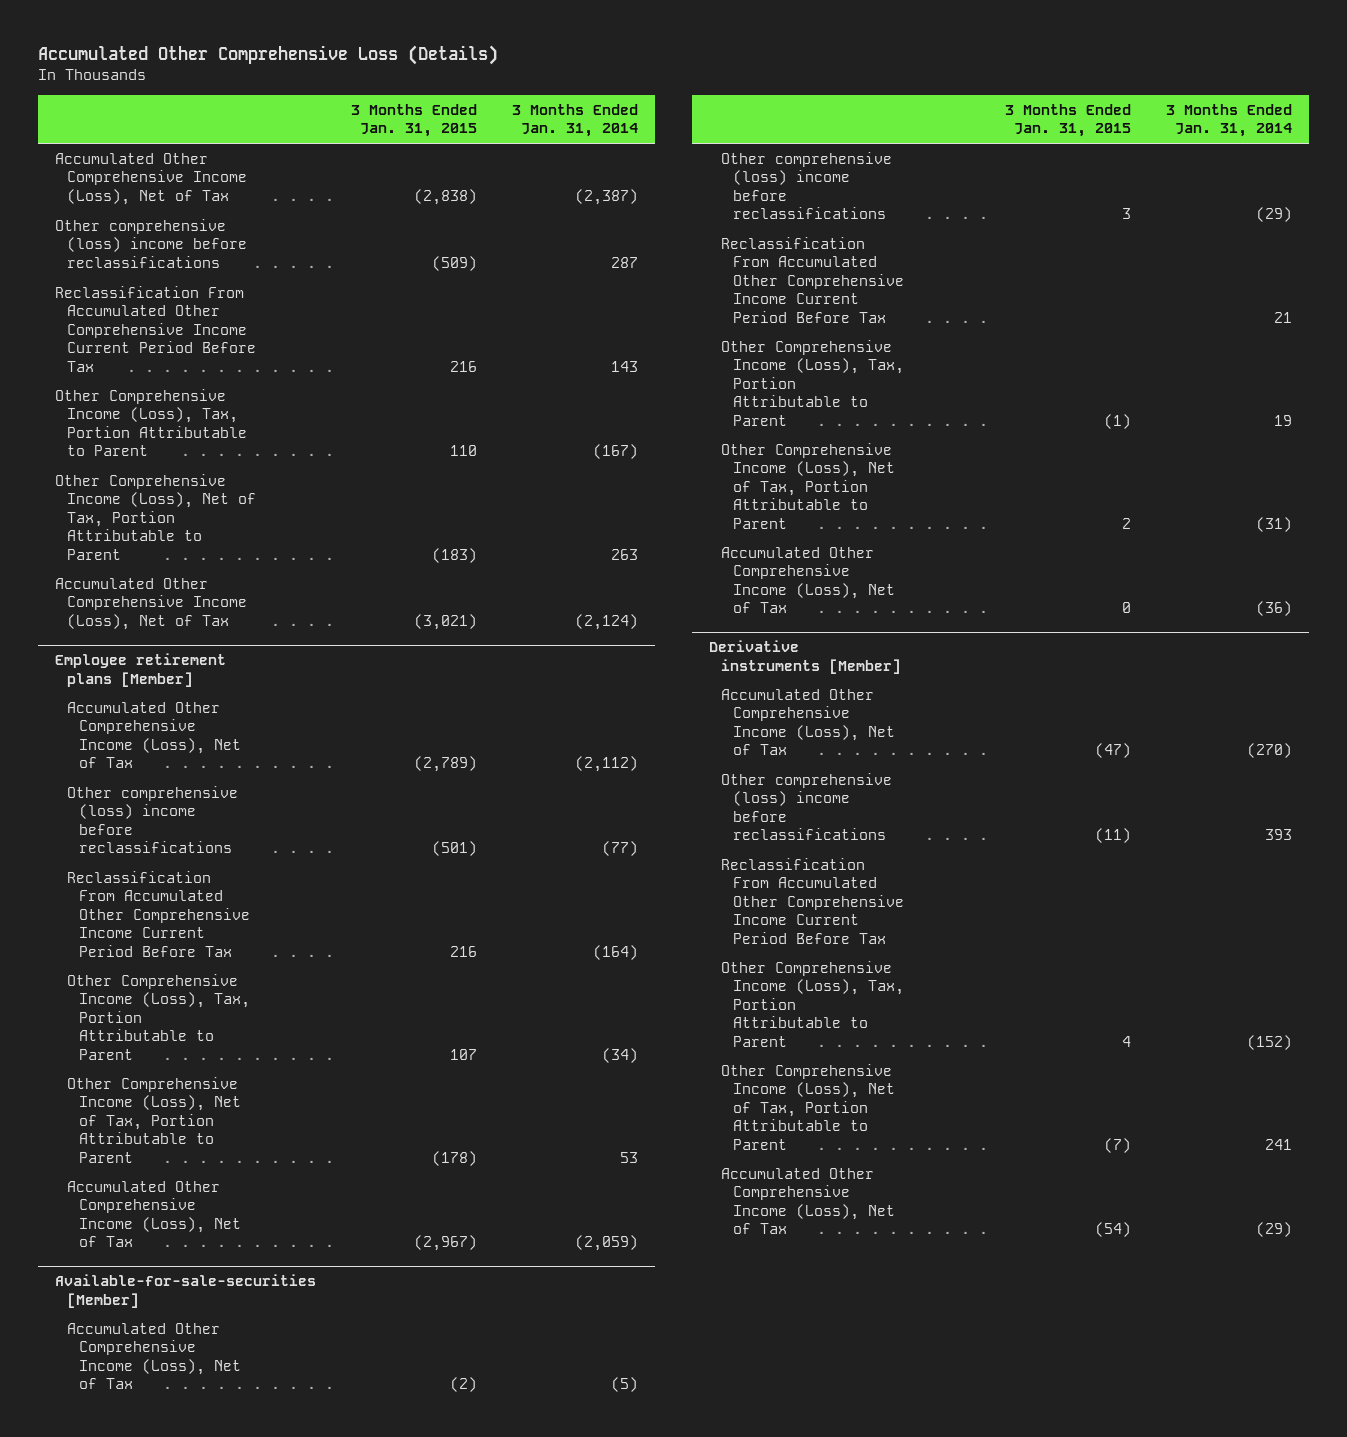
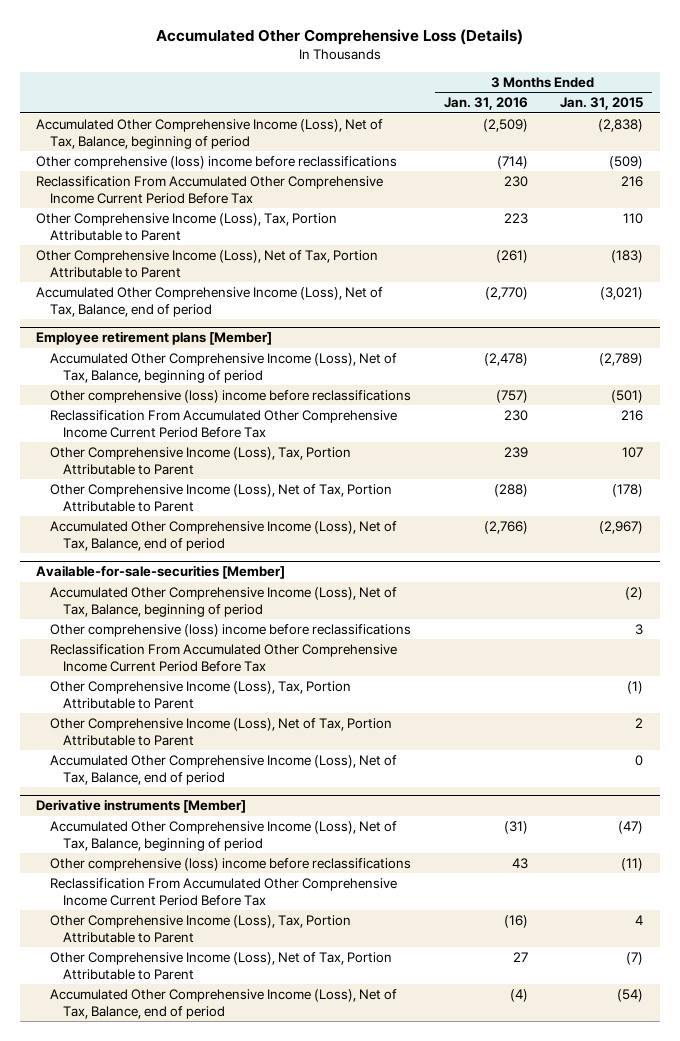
[511,103,638,138] 3 Months Ended Jan. 31, 2014 -> none
none -> [443,97,528,111] Jan. 31, 2016
[55,153,247,205] Accumulated Other Comprehensive Income (Loss), Net of Tax -> [36,118,384,150] Accumulated Other Comprehensive Income (Loss), Net of Tax, Balance, beginning of period
[55,578,247,630] Accumulated Other Comprehensive Income (Loss), Net of Tax -> [36,286,384,318] Accumulated Other Comprehensive Income (Loss), Net of Tax, Balance, end of period
[66,702,241,769] Accumulated Other Comprehensive Income (Loss), Net of Tax -> [49,352,397,384] Accumulated Other Comprehensive Income (Loss), Net of Tax, Balance, beginning of period
[66,1181,241,1248] Accumulated Other Comprehensive Income (Loss), Net of Tax -> [49,520,397,552] Accumulated Other Comprehensive Income (Loss), Net of Tax, Balance, end of period
[66,1323,241,1390] Accumulated Other Comprehensive Income (Loss), Net of Tax -> [49,586,397,618] Accumulated Other Comprehensive Income (Loss), Net of Tax, Balance, beginning of period
[721,547,895,614] Accumulated Other Comprehensive Income (Loss), Net of Tax -> [49,754,397,786] Accumulated Other Comprehensive Income (Loss), Net of Tax, Balance, end of period
[721,689,895,756] Accumulated Other Comprehensive Income (Loss), Net of Tax -> [49,820,397,852] Accumulated Other Comprehensive Income (Loss), Net of Tax, Balance, beginning of period
[721,1168,895,1235] Accumulated Other Comprehensive Income (Loss), Net of Tax -> [49,988,397,1020] Accumulated Other Comprehensive Income (Loss), Net of Tax, Balance, end of period

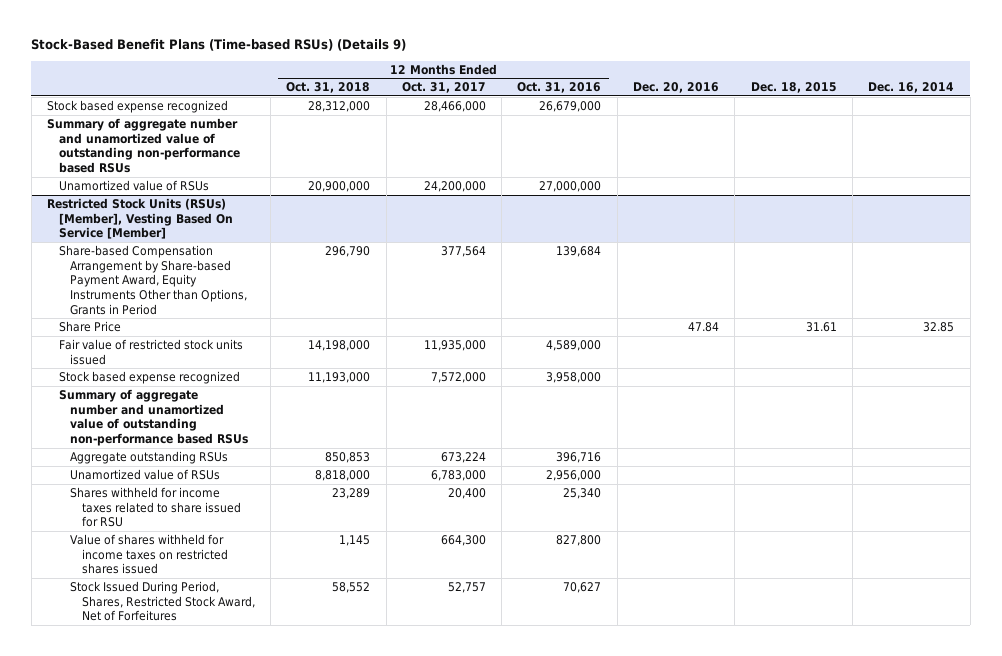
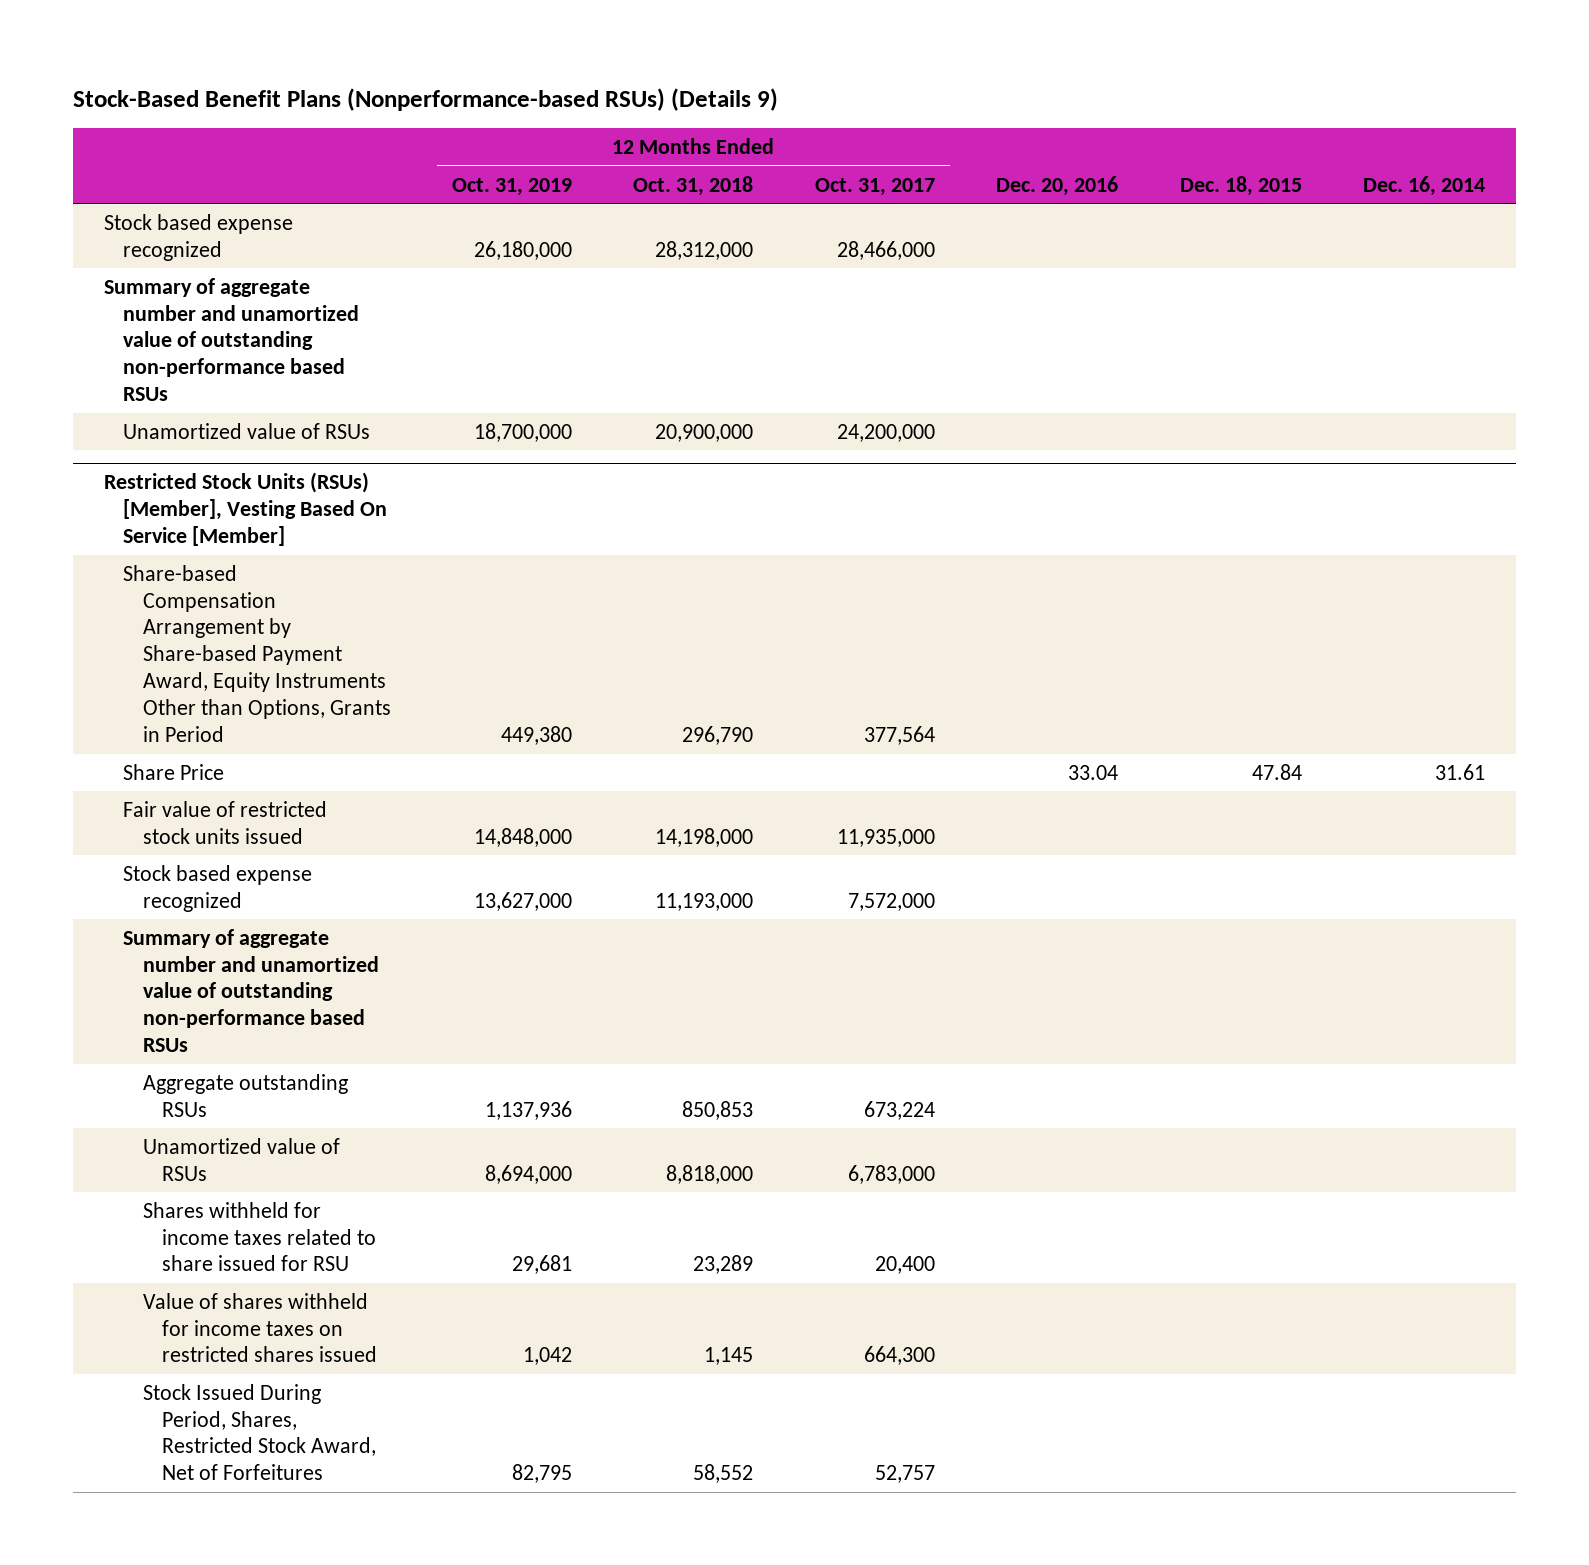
[31,39,407,52] Stock-Based Benefit Plans (Time-based RSUs) (Details 9) -> [73,87,779,111] Stock-Based Benefit Plans (Nonperformance-based RSUs) (Details 9)
[517,82,602,94] Oct. 31, 2016 -> none
none -> [452,177,573,196] Oct. 31, 2019
[688,321,720,332] 47.84 -> [1068,764,1119,780] 33.04
[805,321,837,332] 31.61 -> [1251,763,1302,780] 47.84
[923,321,955,332] 32.85 -> [1435,763,1486,780] 31.61

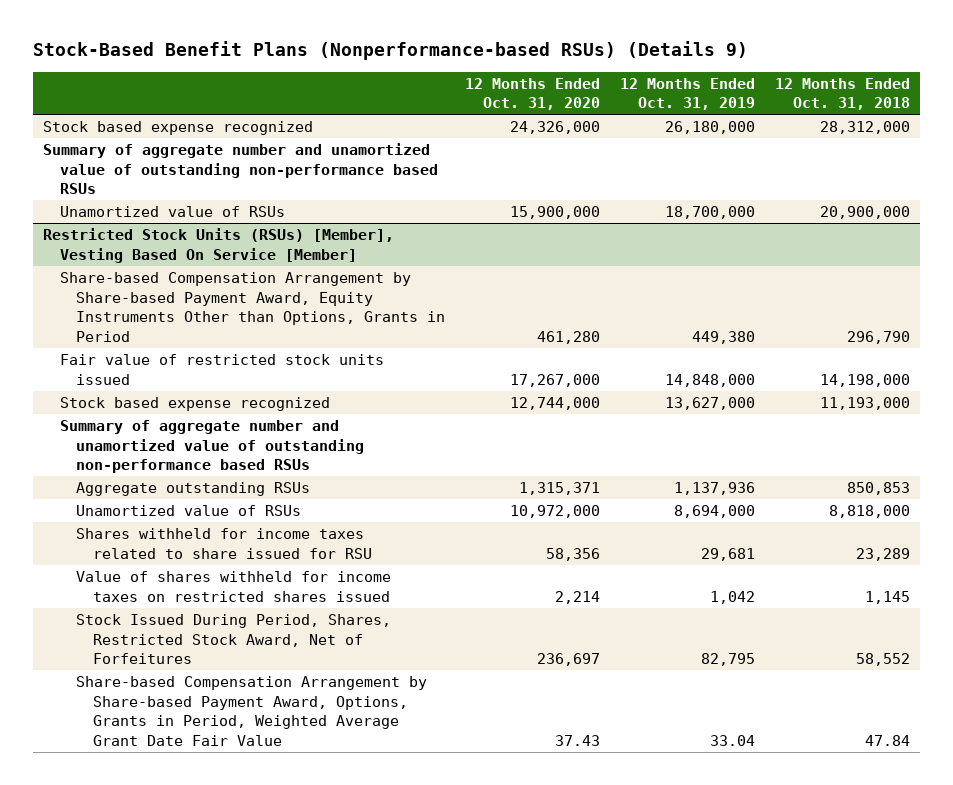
[814,177,935,196] Oct. 31, 2017 -> none
[996,175,1119,196] Dec. 20, 2016 -> none
[1179,175,1302,196] Dec. 18, 2015 -> none
[1363,175,1486,196] Dec. 16, 2014 -> none
none -> [465,77,601,111] 12 Months Ended Oct. 31, 2020
[123,763,225,780] Share Price -> none
none -> [76,676,428,746] Share-based Compensation Arrangement by Share-based Payment Award, Options, Grants in Period, Weighted Average Grant Date Fair Value

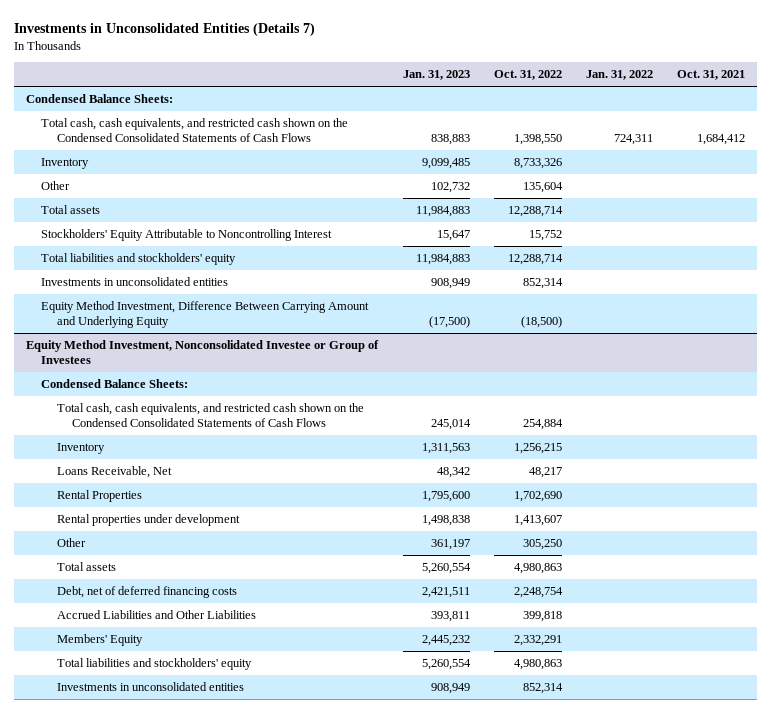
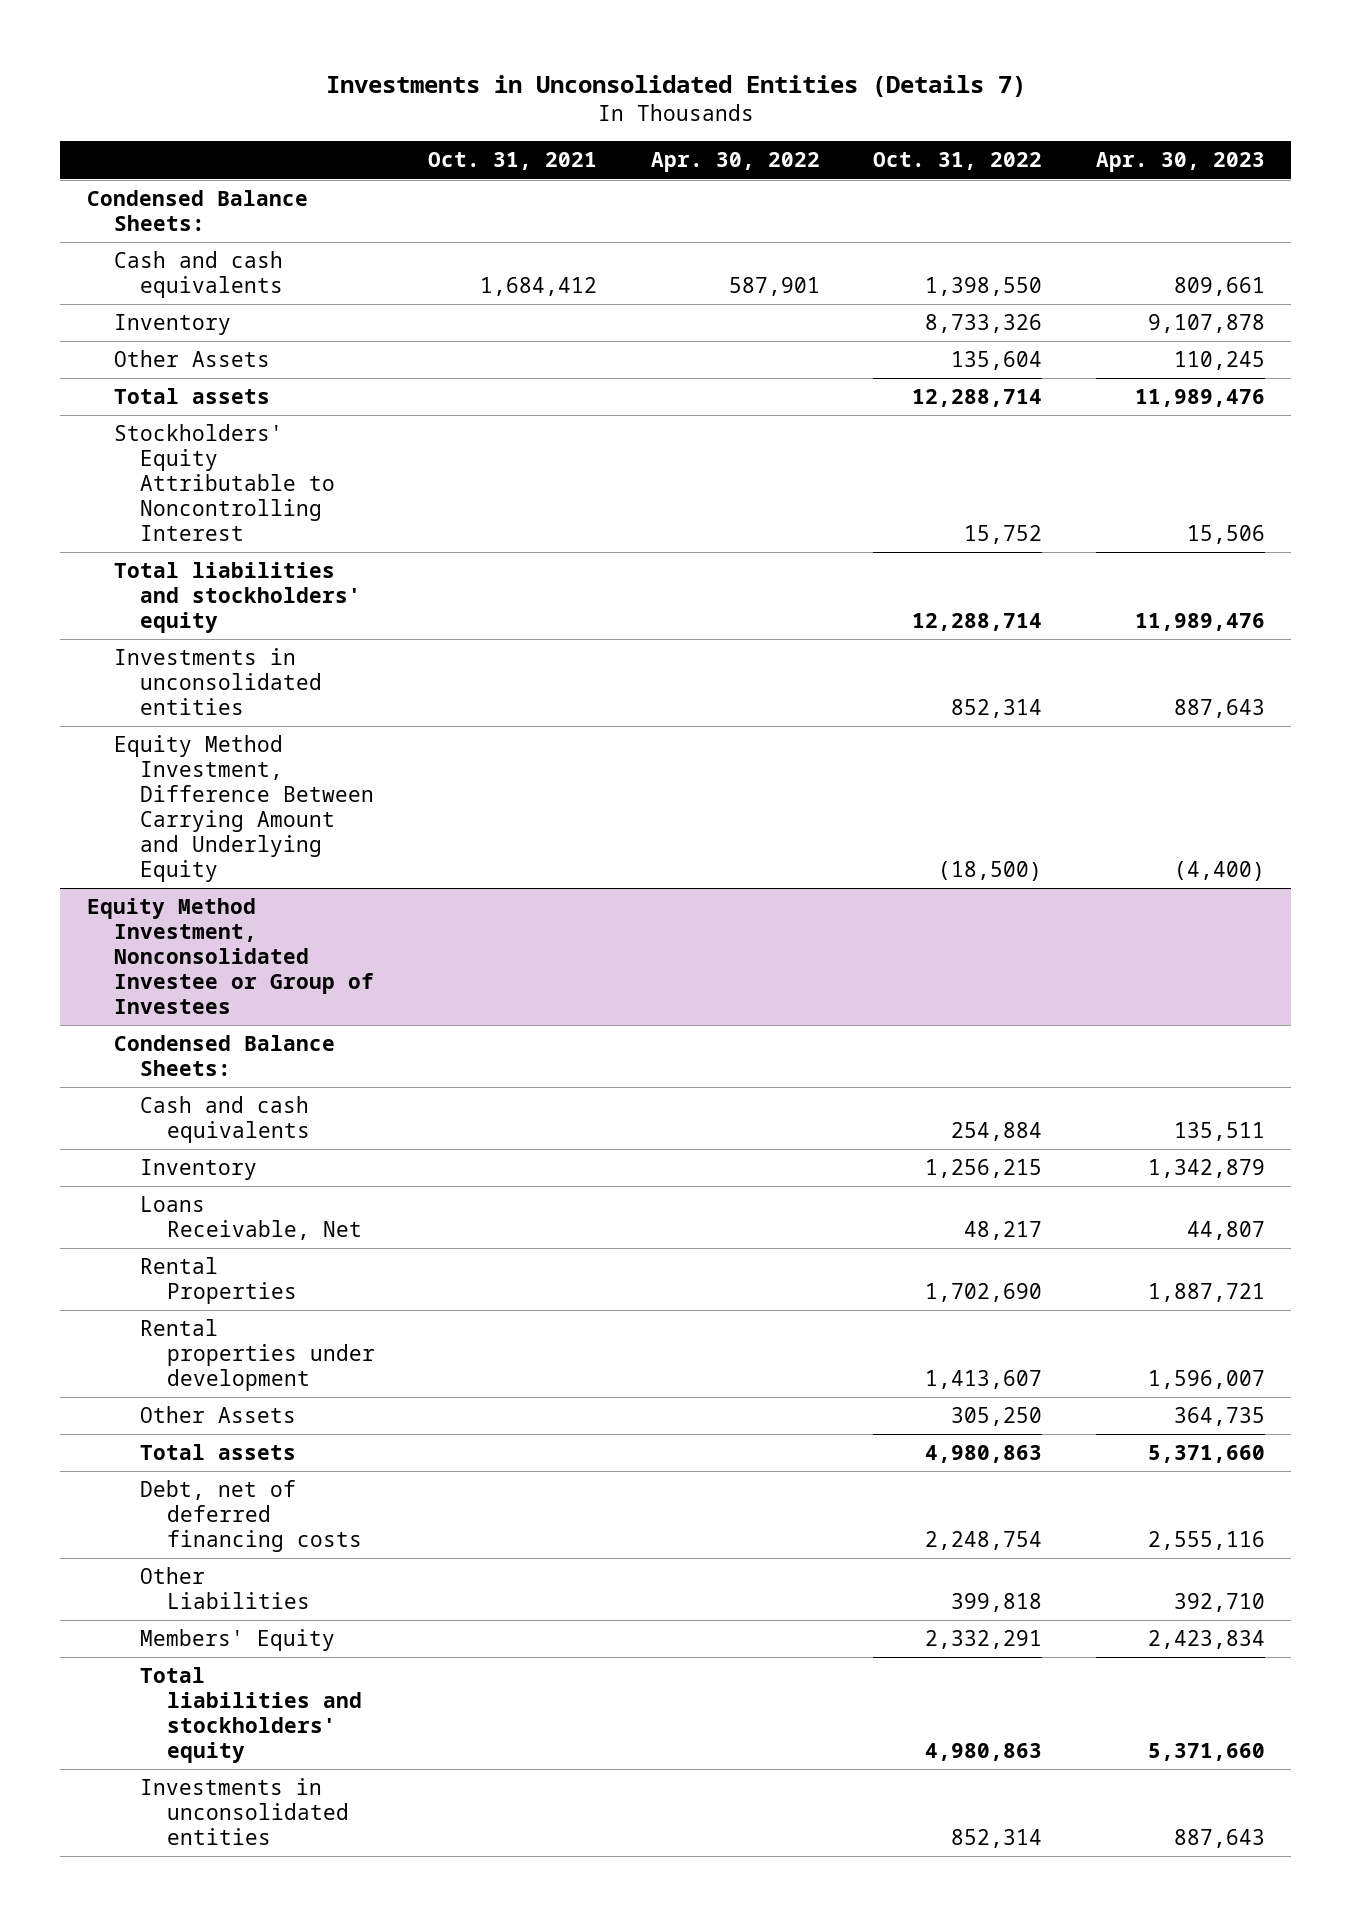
[402,70,470,81] Jan. 31, 2023 -> none
[585,70,653,81] Jan. 31, 2022 -> none
none -> [650,152,820,173] Apr. 30, 2022
none -> [1095,152,1265,173] Apr. 30, 2023
[41,117,349,143] Total cash, cash equivalents, and restricted cash shown on the Condensed Consolidated Statements of Cash Flows -> [113,251,284,299] Cash and cash equivalents
[41,180,71,190] Other -> [113,350,270,368] Other Assets
[56,402,364,428] Total cash, cash equivalents, and restricted cash shown on the Condensed Consolidated Statements of Cash Flows -> [140,1096,310,1144] Cash and cash equivalents
[56,537,86,547] Other -> [140,1406,297,1424] Other Assets
[56,609,256,619] Accrued Liabilities and Other Liabilities -> [140,1567,310,1610] Other Liabilities

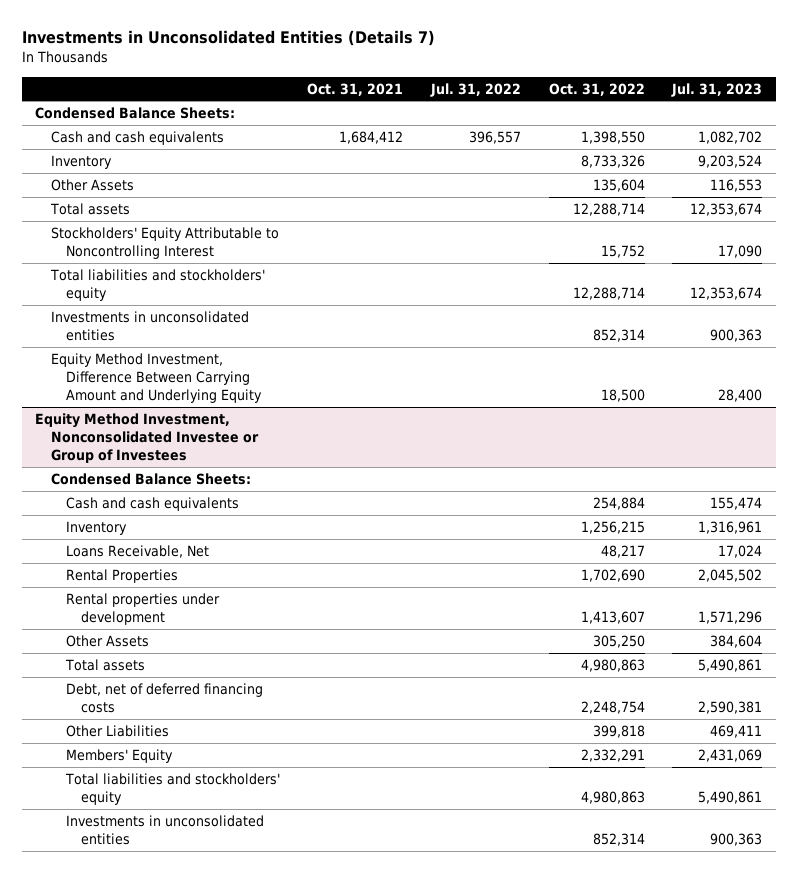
[650,152,820,173] Apr. 30, 2022 -> none
[1095,152,1265,173] Apr. 30, 2023 -> none
none -> [430,82,522,97] Jul. 31, 2022
none -> [671,82,763,97] Jul. 31, 2023
[938,861,1043,882] (18,500) -> [600,389,645,403] 18,500

